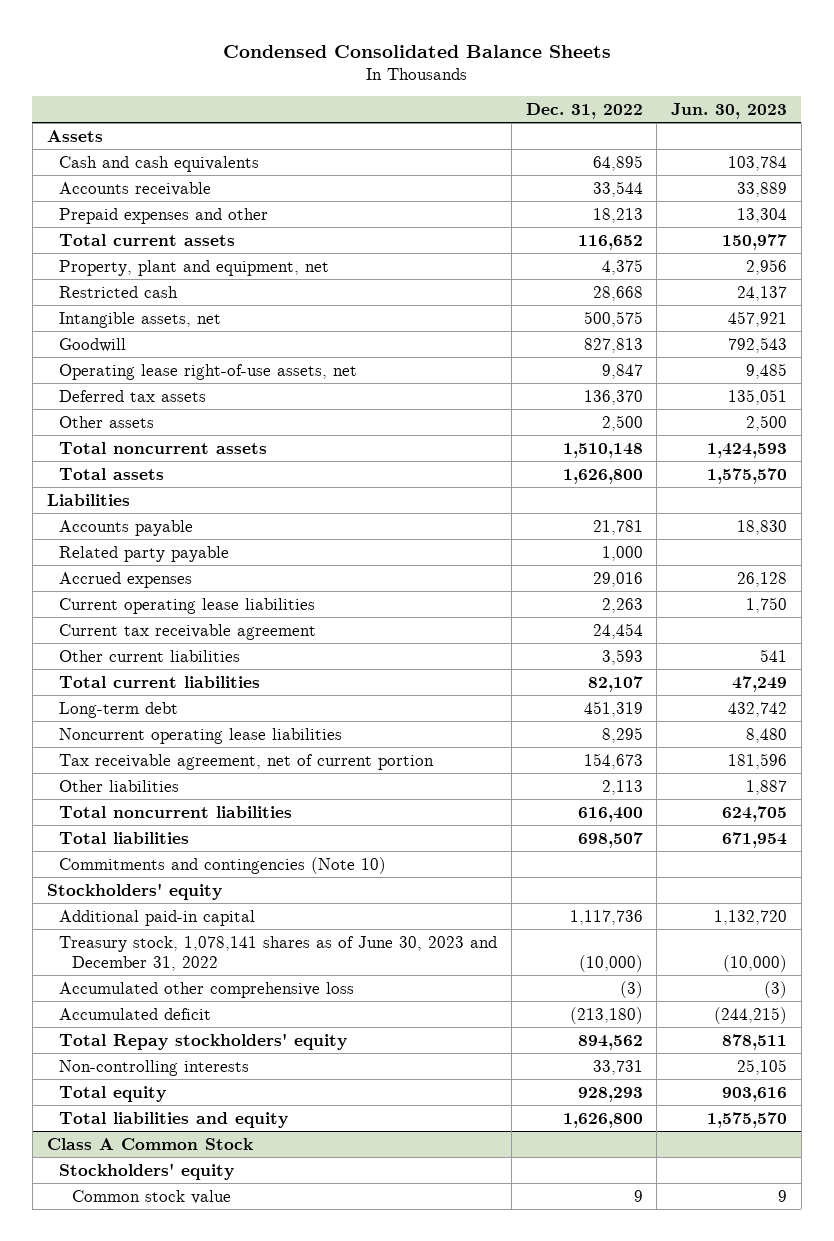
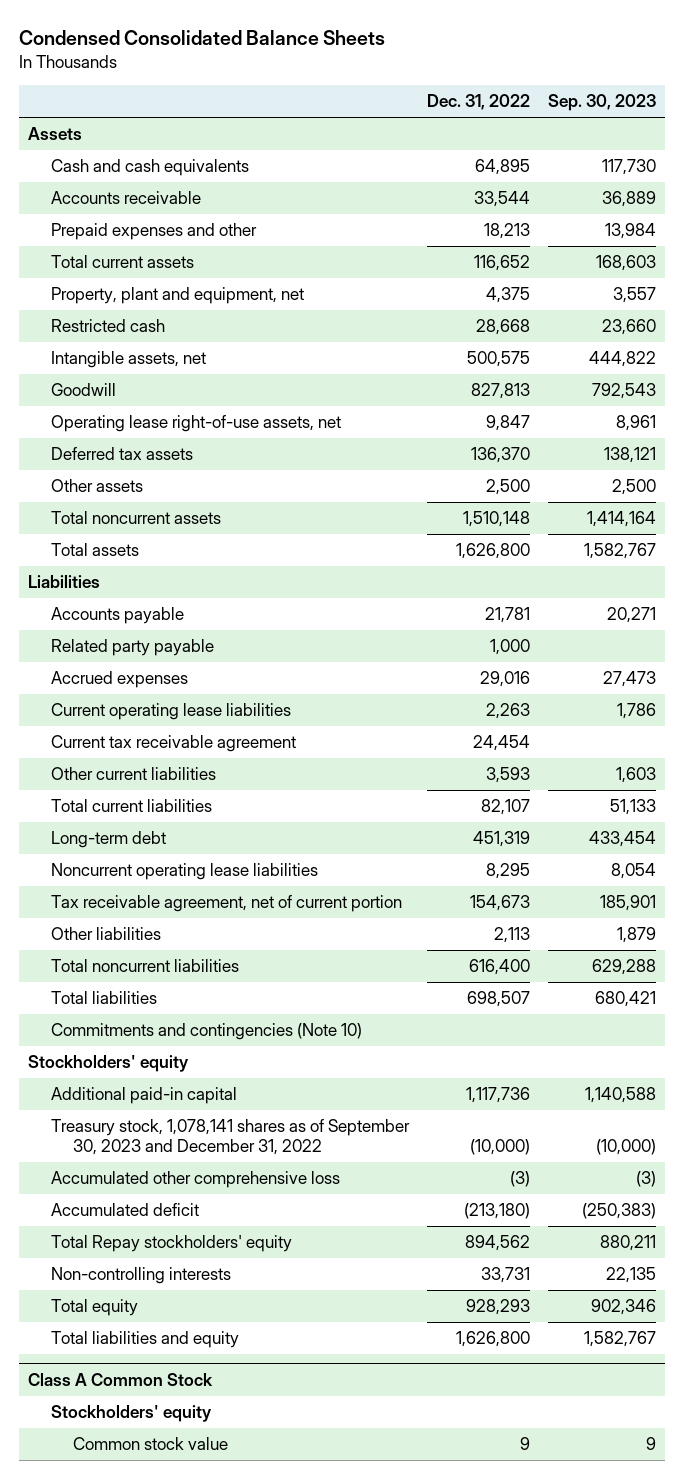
[670,102,787,119] Jun. 30, 2023 -> none
none -> [547,94,656,112] Sep. 30, 2023
[59,935,498,971] Treasury stock, 1,078,141 shares as of June 30, 2023 and December 31, 2022 -> [50,1119,410,1155] Treasury stock, 1,078,141 shares as of September 30, 2023 and December 31, 2022

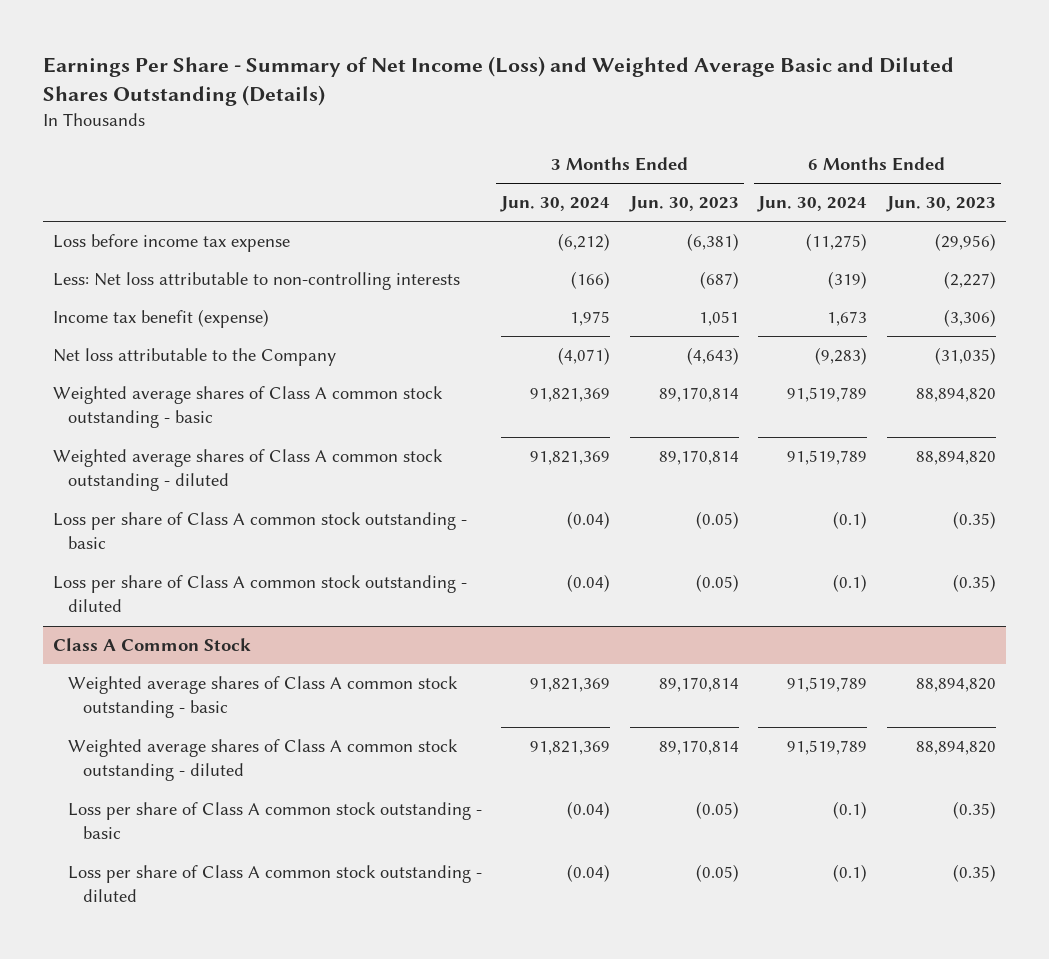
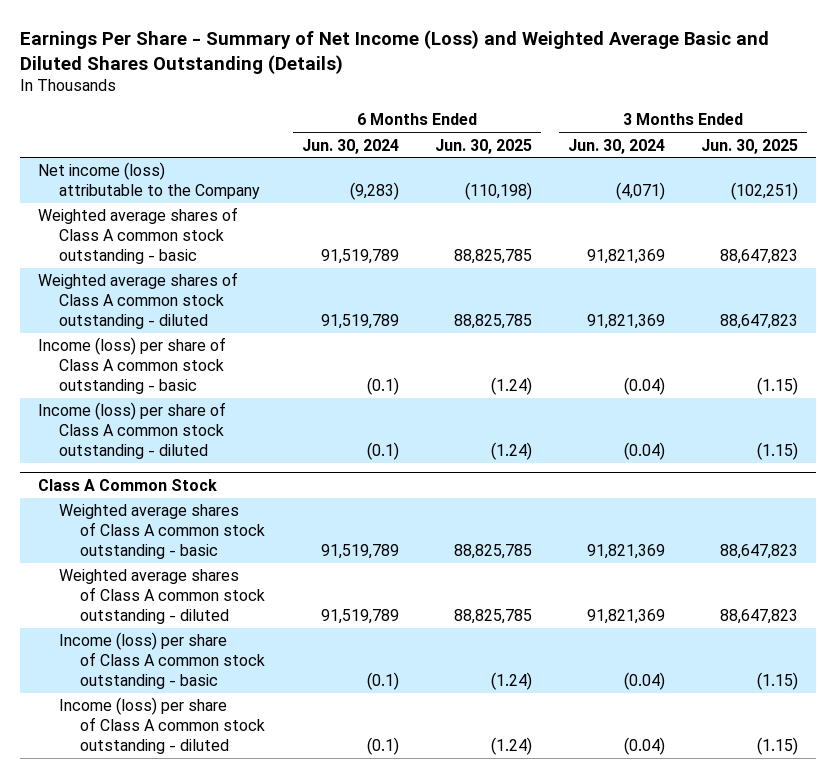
[628,196,739,213] Jun. 30, 2023 -> none
[886,196,997,213] Jun. 30, 2023 -> none
none -> [434,138,532,154] Jun. 30, 2025
none -> [701,138,799,154] Jun. 30, 2025
[52,234,290,253] Loss before income tax expense -> none
[52,272,460,291] Less: Net loss attributable to non-controlling interests -> none
[52,309,269,329] Income tax benefit (expense) -> none
[52,348,336,367] Net loss attributable to the Company -> [37,162,261,200] Net income (loss) attributable to the Company
[52,512,467,550] Loss per share of Class A common stock outstanding - basic -> [37,337,226,394] Income (loss) per share of Class A common stock outstanding - basic
[52,575,467,613] Loss per share of Class A common stock outstanding - diluted -> [37,402,226,459] Income (loss) per share of Class A common stock outstanding - diluted
[67,802,482,840] Loss per share of Class A common stock outstanding - basic -> [59,632,266,689] Income (loss) per share of Class A common stock outstanding - basic
[67,865,482,903] Loss per share of Class A common stock outstanding - diluted -> [59,697,266,754] Income (loss) per share of Class A common stock outstanding - diluted

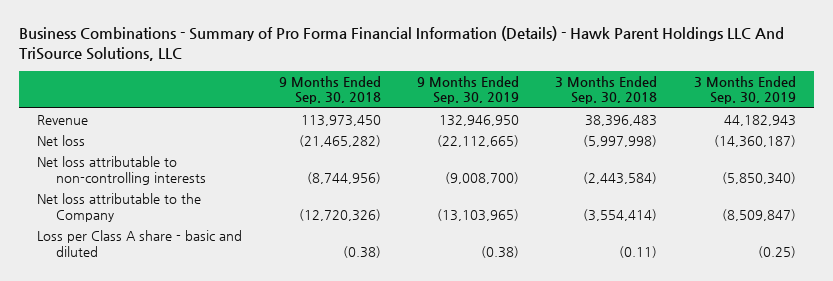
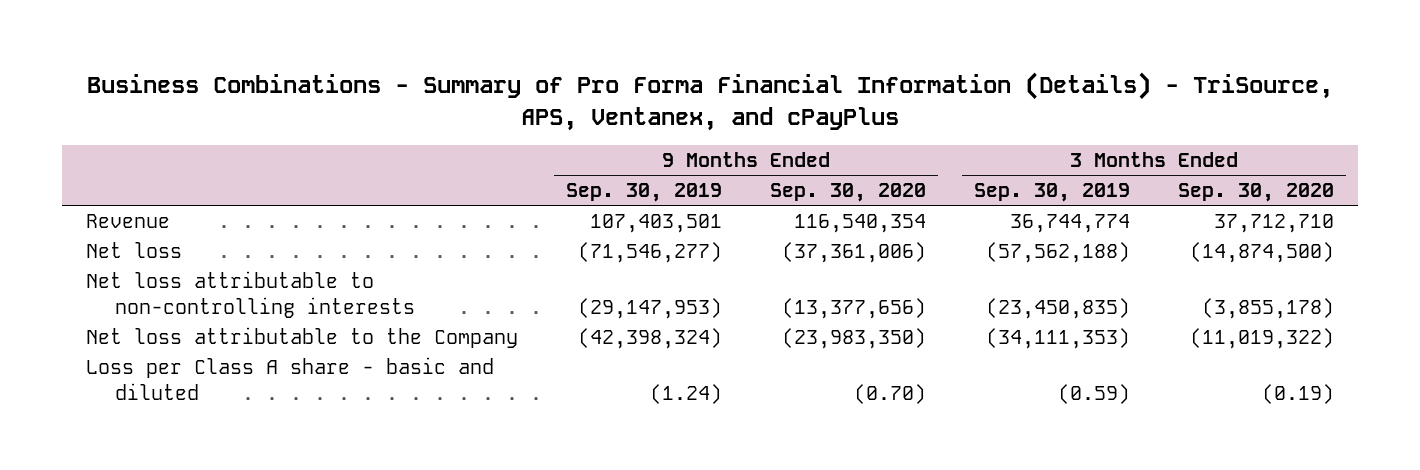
[18,26,784,62] Business Combinations - Summary of Pro Forma Financial Information (Details) - Hawk Parent Holdings LLC And TriSource Solutions, LLC -> [87,72,1334,131] Business Combinations - Summary of Pro Forma Financial Information (Details) - TriSource, APS, Ventanex, and cPayPlus
[278,75,381,105] 9 Months Ended Sep. 30, 2018 -> none
[555,75,658,105] 3 Months Ended Sep. 30, 2018 -> none
none -> [770,183,927,203] Sep. 30, 2020
none -> [1178,183,1335,203] Sep. 30, 2020
[438,114,519,126] 132,946,950 -> [589,214,722,234] 107,403,501
[723,114,796,126] 44,182,943 -> [1010,214,1131,234] 36,744,774
[436,134,519,147] (22,112,665) -> [577,242,722,264] (71,546,277)
[713,134,796,147] (14,360,187) -> [986,242,1131,264] (57,562,188)
[444,171,519,184] (9,008,700) -> [577,297,722,319] (29,147,953)
[721,171,796,184] (5,850,340) -> [986,297,1131,319] (23,450,835)
[436,208,519,221] (13,103,965) -> [577,328,722,350] (42,398,324)
[721,208,796,221] (8,509,847) -> [986,328,1131,350] (34,111,353)
[480,245,519,258] (0.38) -> [649,383,722,404] (1.24)
[757,245,796,258] (0.25) -> [1058,383,1131,404] (0.59)

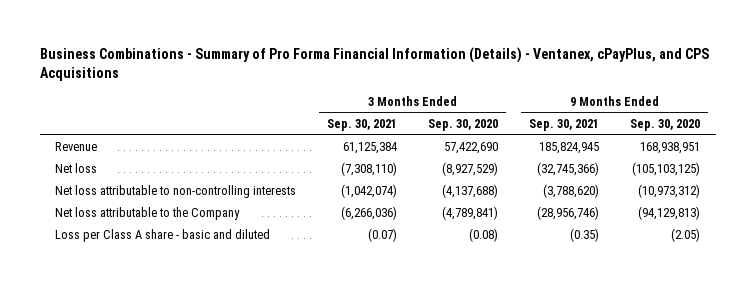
[87,72,1334,131] Business Combinations - Summary of Pro Forma Financial Information (Details) - TriSource, APS, Ventanex, and cPayPlus -> [39,46,709,82] Business Combinations - Summary of Pro Forma Financial Information (Details) - Ventanex, cPayPlus, and CPS Acquisitions
[565,183,722,203] Sep. 30, 2019 -> none
[974,183,1131,203] Sep. 30, 2019 -> none
none -> [327,118,398,131] Sep. 30, 2021
none -> [529,118,600,131] Sep. 30, 2021
[794,214,927,234] 116,540,354 -> [640,142,701,155] 168,938,951
[1214,214,1335,234] 37,712,710 -> [444,142,499,155] 57,422,690
[782,242,927,264] (37,361,006) -> [632,162,701,177] (105,103,125)
[1190,242,1335,264] (14,874,500) -> [442,162,499,177] (8,927,529)
[782,297,927,319] (13,377,656) -> [638,184,701,199] (10,973,312)
[1202,297,1335,319] (3,855,178) -> [442,184,499,199] (4,137,688)
[782,328,927,350] (23,983,350) -> [638,206,701,221] (94,129,813)
[1190,328,1335,350] (11,019,322) -> [442,206,499,221] (4,789,841)
[854,383,927,404] (0.70) -> [671,228,701,243] (2.05)
[1262,383,1335,404] (0.19) -> [469,228,499,243] (0.08)

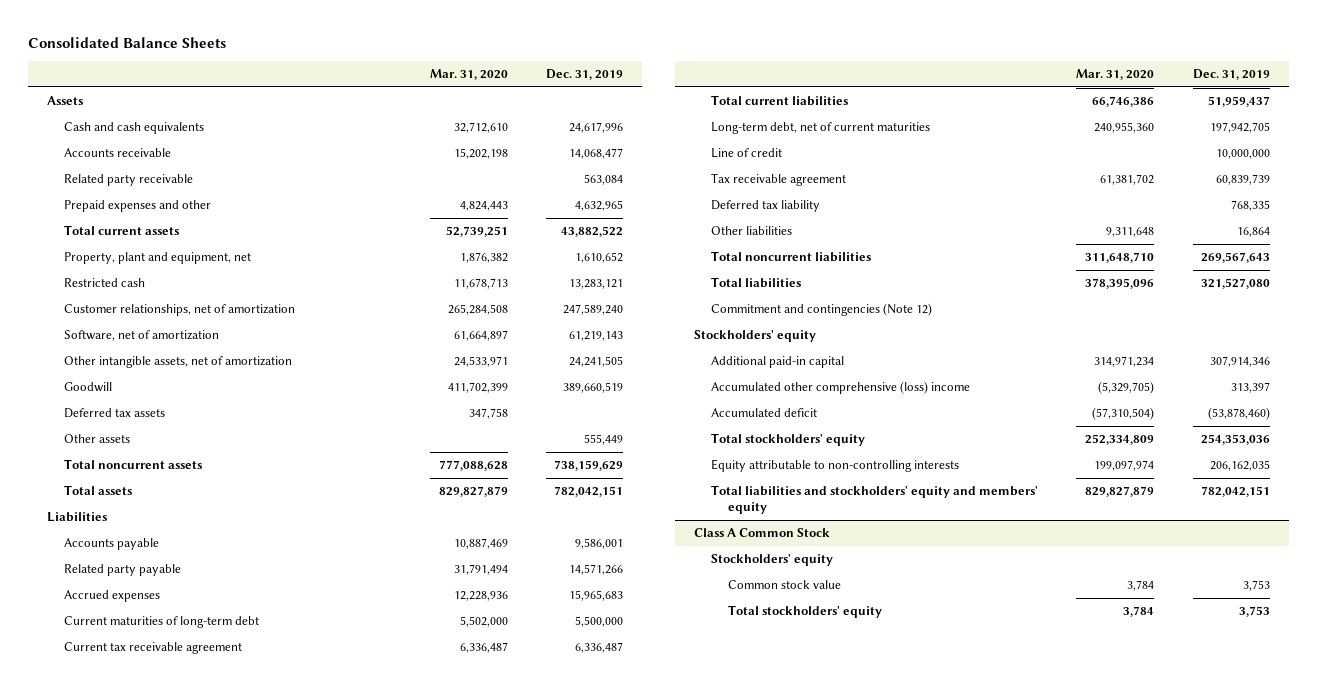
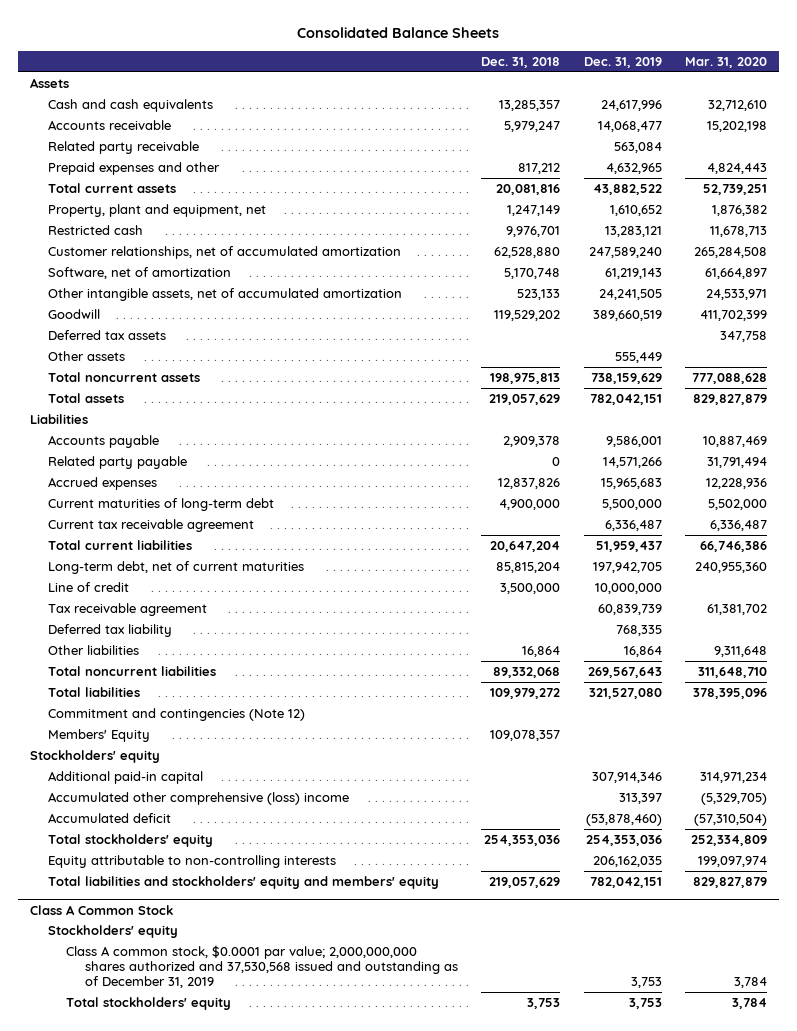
none -> [481,56,561,68] Dec. 31, 2018
[64,304,296,317] Customer relationships, net of amortization -> [48,245,402,259] Customer relationships, net of accumulated amortization
[64,356,293,369] Other intangible assets, net of amortization -> [48,287,403,301] Other intangible assets, net of accumulated amortization
none -> [48,728,151,742] Members' Equity
[728,580,842,590] Common stock value -> [66,944,458,989] Class A common stock, $0.0001 par value; 2,000,000,000 shares authorized and 37,530,568 issued and outstanding as of December 31, 2019

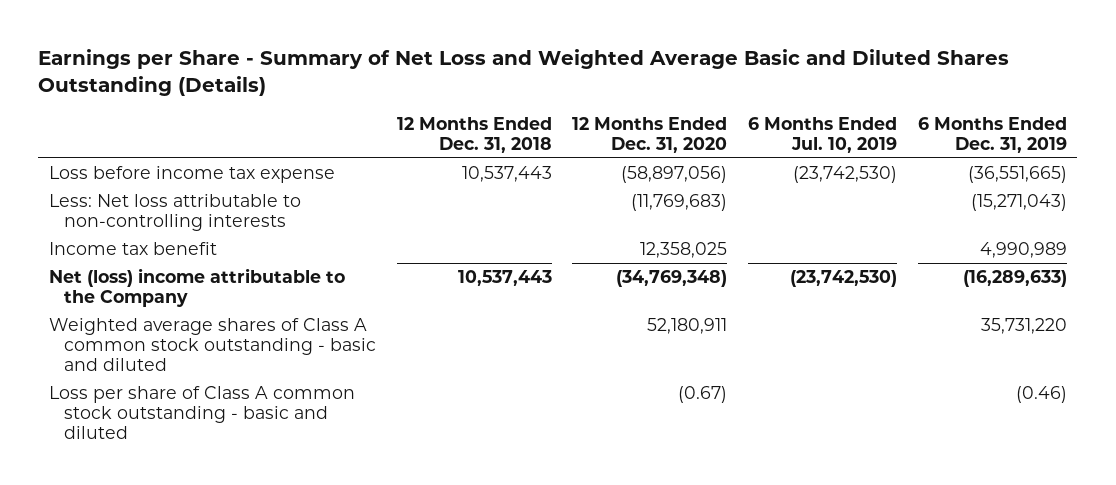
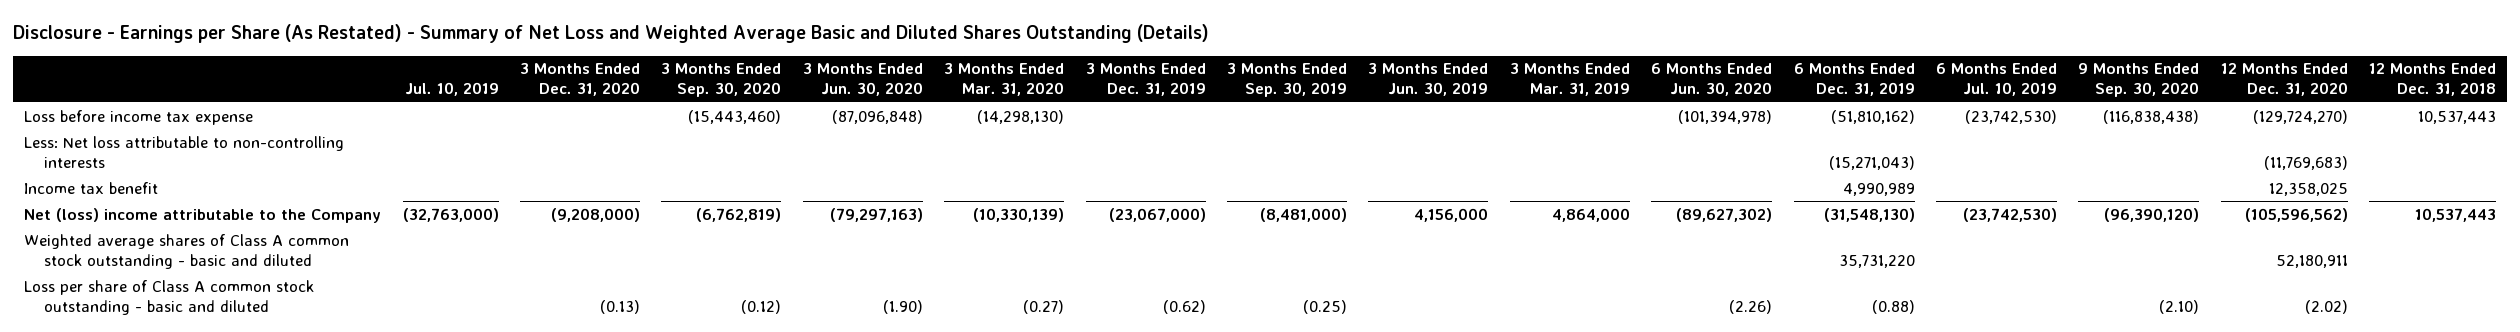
[38,49,1010,97] Earnings per Share - Summary of Net Loss and Weighted Average Basic and Diluted Shares Outstanding (Details) -> [13,24,1210,44] Disclosure - Earnings per Share (As Restated) - Summary of Net Loss and Weighted Average Basic and Diluted Shares Outstanding (Details)
none -> [404,82,499,97] Jul. 10, 2019
none -> [519,63,640,97] 3 Months Ended Dec. 31, 2020
none -> [661,63,782,98] 3 Months Ended Sep. 30, 2020
none -> [802,63,923,97] 3 Months Ended Jun. 30, 2020
none -> [944,63,1065,97] 3 Months Ended Mar. 31, 2020
none -> [1085,63,1206,97] 3 Months Ended Dec. 31, 2019
none -> [1226,63,1347,98] 3 Months Ended Sep. 30, 2019
none -> [1368,63,1489,97] 3 Months Ended Jun. 30, 2019
none -> [1509,63,1630,97] 3 Months Ended Mar. 31, 2019
none -> [1651,63,1773,97] 6 Months Ended Jun. 30, 2020
none -> [2078,63,2200,98] 9 Months Ended Sep. 30, 2020
[621,165,728,183] (58,897,056) -> [2252,109,2348,124] (129,724,270)
[968,165,1068,183] (36,551,665) -> [1830,109,1915,124] (51,810,162)
[616,269,728,287] (34,769,348) -> [2244,207,2348,222] (105,596,562)
[963,269,1068,287] (16,289,633) -> [1823,207,1915,222] (31,548,130)
[678,385,728,403] (0.67) -> [2304,299,2348,314] (2.02)
[1016,385,1068,403] (0.46) -> [1871,299,1915,314] (0.88)

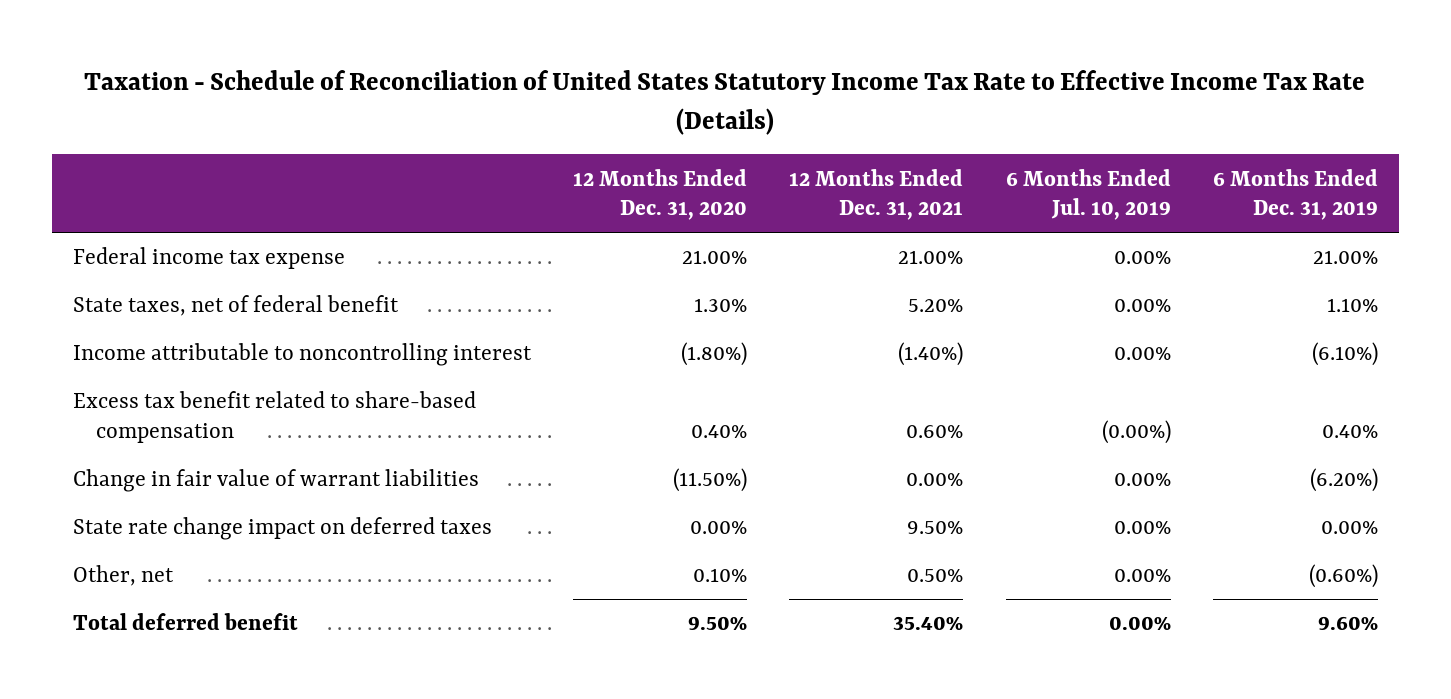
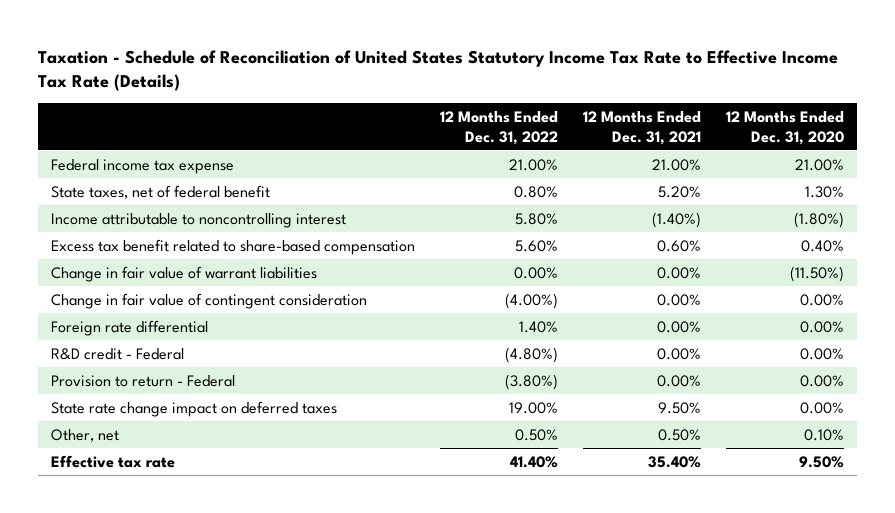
[1005,168,1171,221] 6 Months Ended Jul. 10, 2019 -> none
[1213,168,1379,221] 6 Months Ended Dec. 31, 2019 -> none
none -> [439,110,558,145] 12 Months Ended Dec. 31, 2022
none -> [50,292,367,309] Change in fair value of contingent consideration
none -> [50,319,208,336] Foreign rate differential
none -> [50,347,184,360] R&D credit - Federal
none -> [50,374,235,387] Provision to return - Federal
[72,613,298,631] Total deferred benefit -> [50,454,175,468] Effective tax rate

